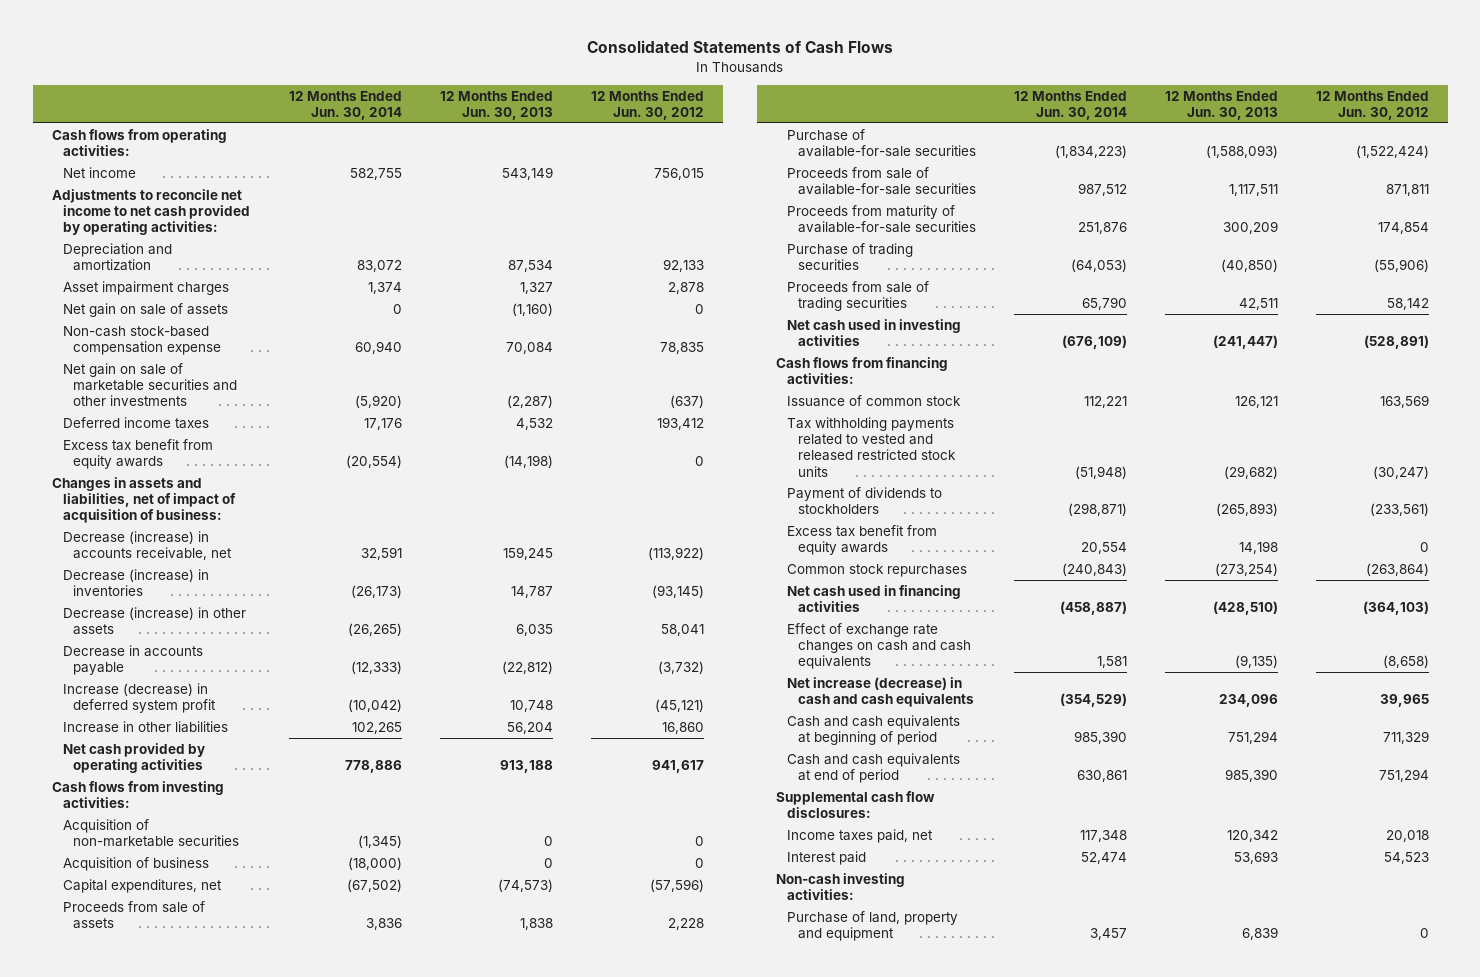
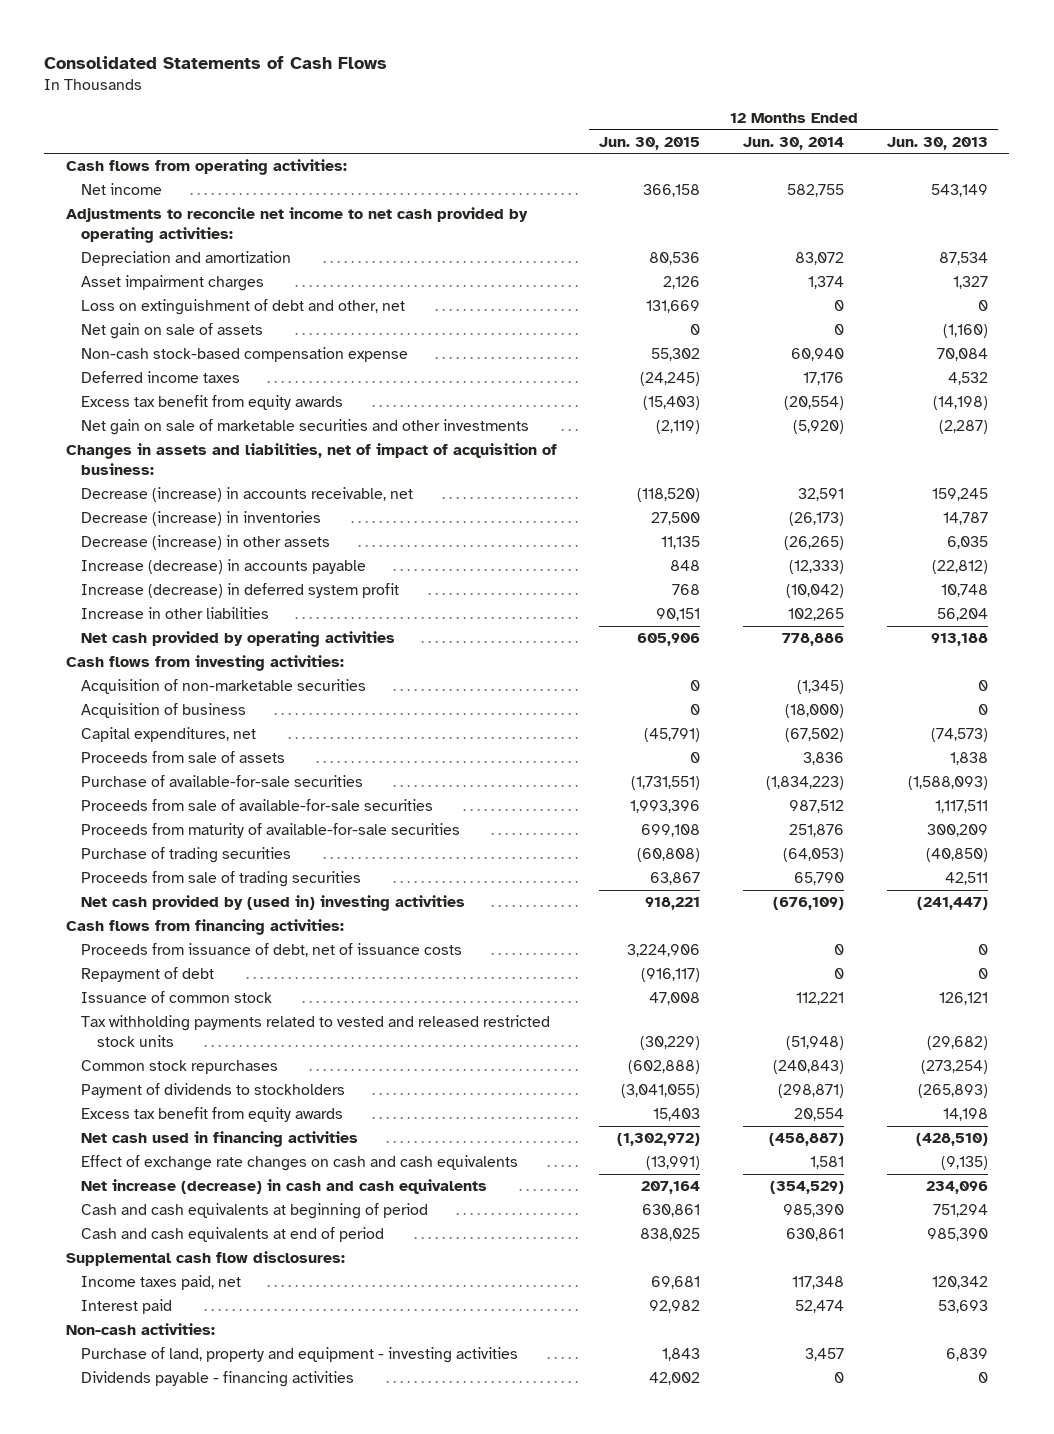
[591,90,705,120] 12 Months Ended Jun. 30, 2012 -> none
none -> [599,136,701,150] Jun. 30, 2015
none -> [81,299,406,316] Loss on extinguishment of debt and other, net
[62,362,238,407] Net gain on sale of marketable securities and other investments -> [81,419,530,436] Net gain on sale of marketable securities and other investments
[62,644,203,675] Decrease in accounts payable -> [81,559,367,575] Increase (decrease) in accounts payable
[786,318,961,346] Net cash used in investing activities -> [81,895,466,912] Net cash provided by (used in) investing activities
none -> [81,943,463,958] Proceeds from issuance of debt, net of issuance costs
none -> [81,967,215,983] Repayment of debt
[786,563,967,577] Common stock repurchases -> [81,1060,279,1075] Common stock repurchases
[775,872,905,900] Non-cash investing activities: -> [65,1323,215,1336] Non-cash activities:
[786,910,958,941] Purchase of land, property and equipment -> [81,1347,519,1364] Purchase of land, property and equipment - investing activities
none -> [81,1371,355,1388] Dividends payable - financing activities

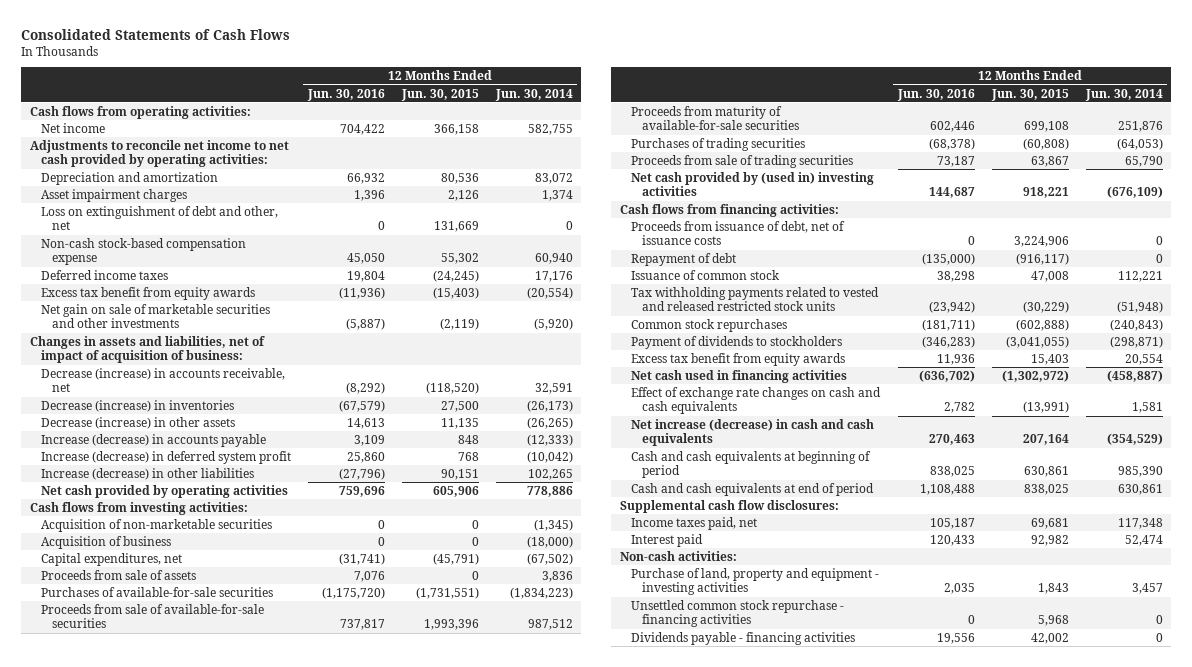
[886,136,988,150] Jun. 30, 2013 -> none
none -> [306,88,385,101] Jun. 30, 2016
[81,323,264,340] Net gain on sale of assets -> none
[81,607,270,620] Increase in other liabilities -> [40,467,254,480] Increase (decrease) in other liabilities
[81,775,364,788] Purchase of available-for-sale securities -> [40,586,273,597] Purchases of available-for-sale securities
[81,847,292,864] Purchase of trading securities -> [630,137,805,151] Purchases of trading securities
none -> [630,599,844,628] Unsettled common stock repurchase - financing activities

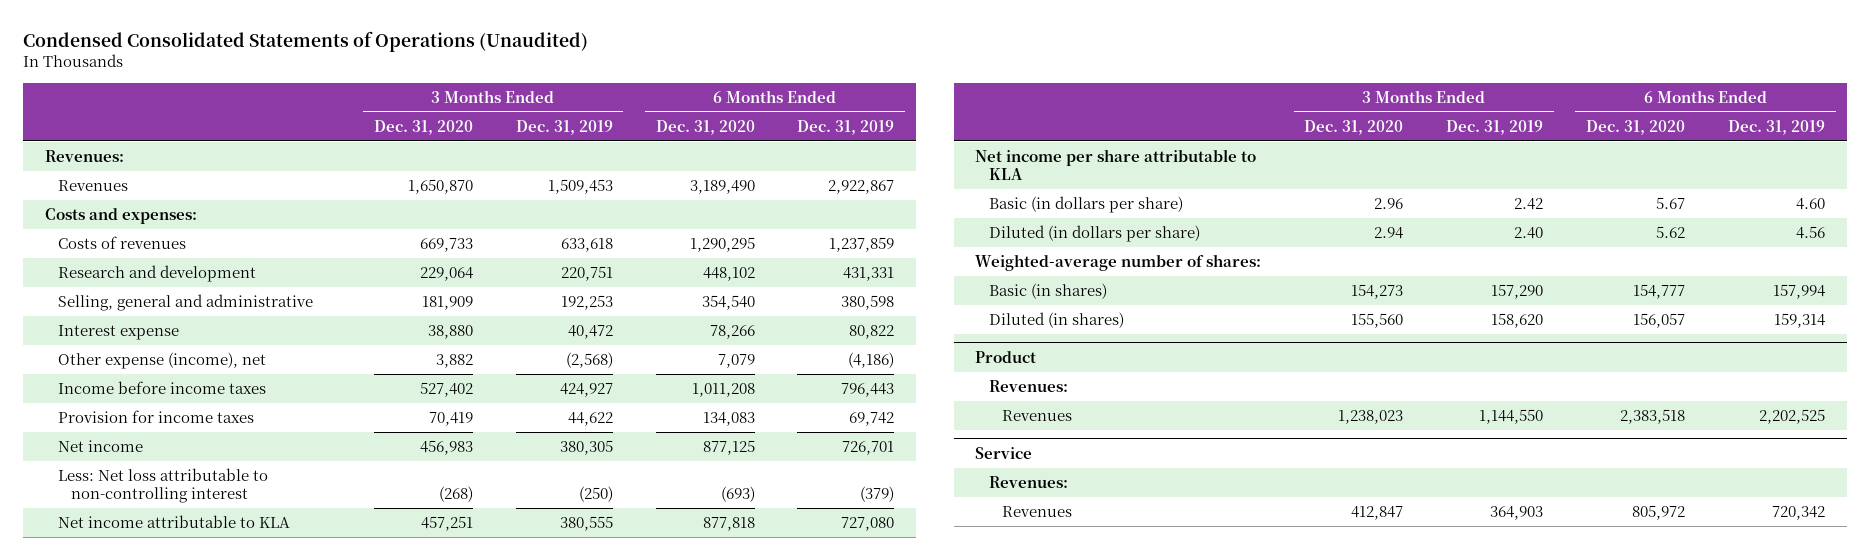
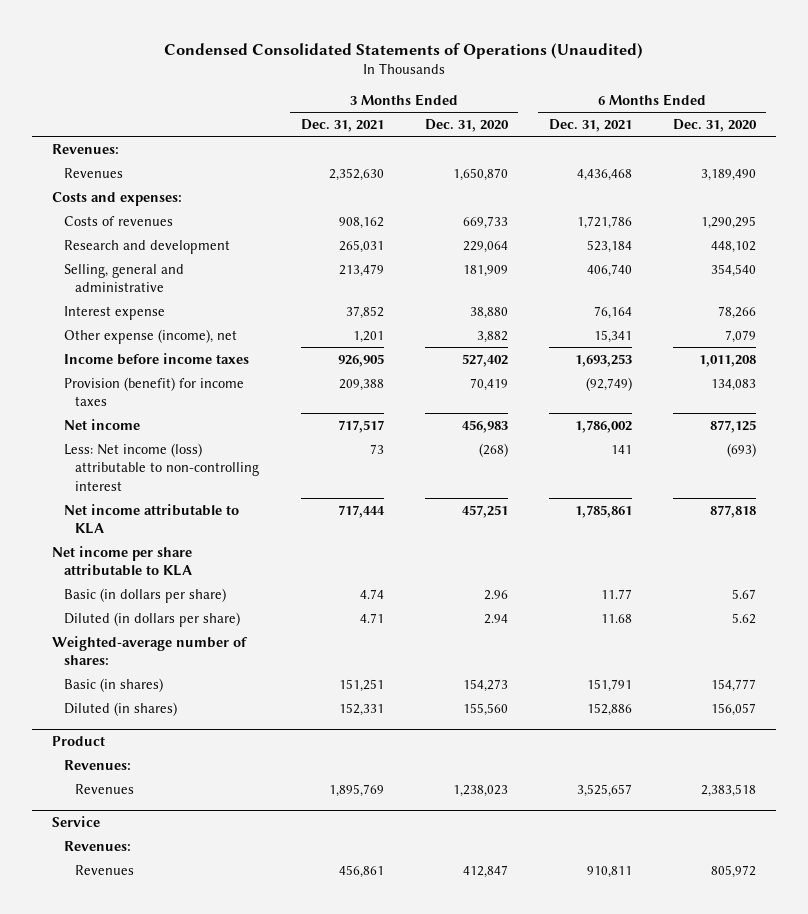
[515,119,613,135] Dec. 31, 2019 -> none
[797,119,895,135] Dec. 31, 2019 -> none
none -> [300,119,384,133] Dec. 31, 2021
none -> [548,119,632,133] Dec. 31, 2021
[57,410,254,424] Provision for income taxes -> [63,376,244,407] Provision (benefit) for income taxes
[57,468,268,503] Less: Net loss attributable to non-controlling interest -> [63,442,260,491] Less: Net income (loss) attributable to non-controlling interest

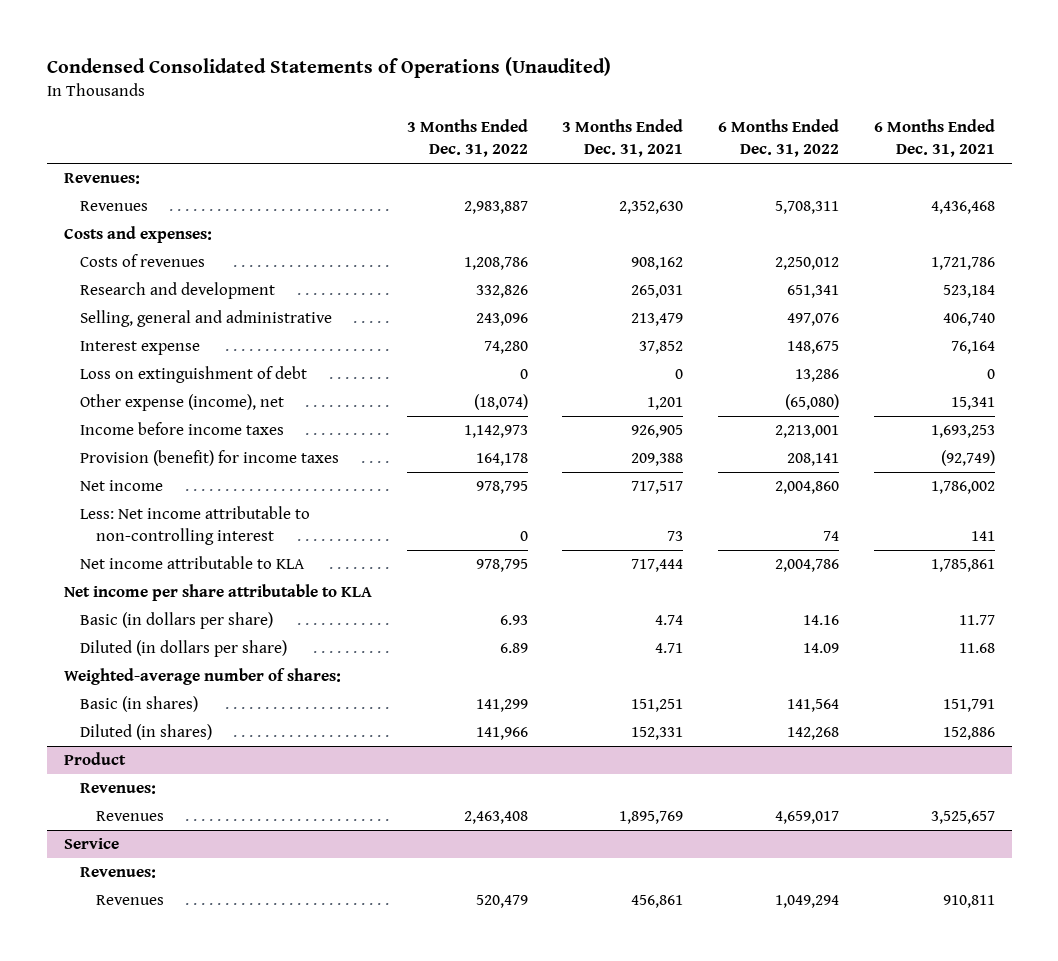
[424,119,509,133] Dec. 31, 2020 -> none
[672,119,757,133] Dec. 31, 2020 -> none
none -> [406,119,528,158] 3 Months Ended Dec. 31, 2022
none -> [717,119,839,158] 6 Months Ended Dec. 31, 2022
none -> [79,366,307,384] Loss on extinguishment of debt
[63,442,260,491] Less: Net income (loss) attributable to non-controlling interest -> [79,506,310,546] Less: Net income attributable to non-controlling interest

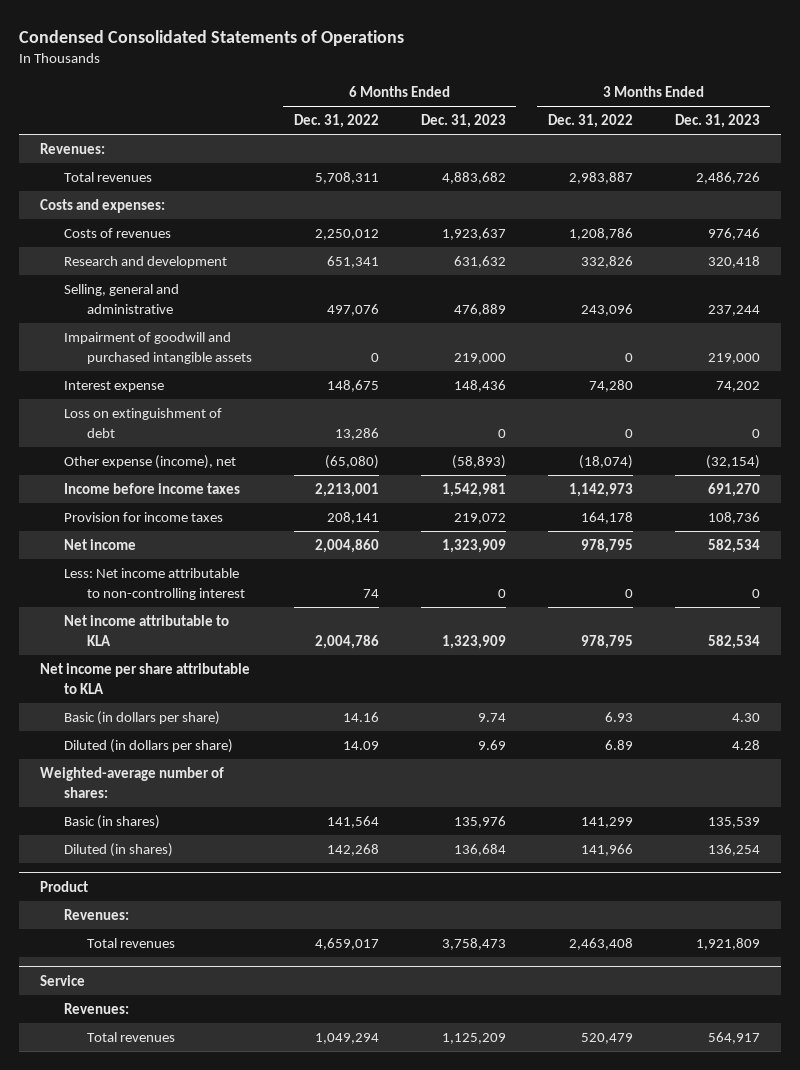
[46,56,611,78] Condensed Consolidated Statements of Operations (Unaudited) -> [19,29,405,46] Condensed Consolidated Statements of Operations
[562,119,684,158] 3 Months Ended Dec. 31, 2021 -> none
[873,119,995,158] 6 Months Ended Dec. 31, 2021 -> none
none -> [420,114,506,129] Dec. 31, 2023
none -> [674,114,760,129] Dec. 31, 2023
[79,201,148,212] Revenues -> [63,171,152,182] Total revenues
none -> [63,331,252,364] Impairment of goodwill and purchased intangible assets
[79,450,339,467] Provision (benefit) for income taxes -> [63,511,223,522] Provision for income taxes
[95,811,164,822] Revenues -> [86,937,175,948] Total revenues
[95,895,164,906] Revenues -> [86,1031,175,1042] Total revenues

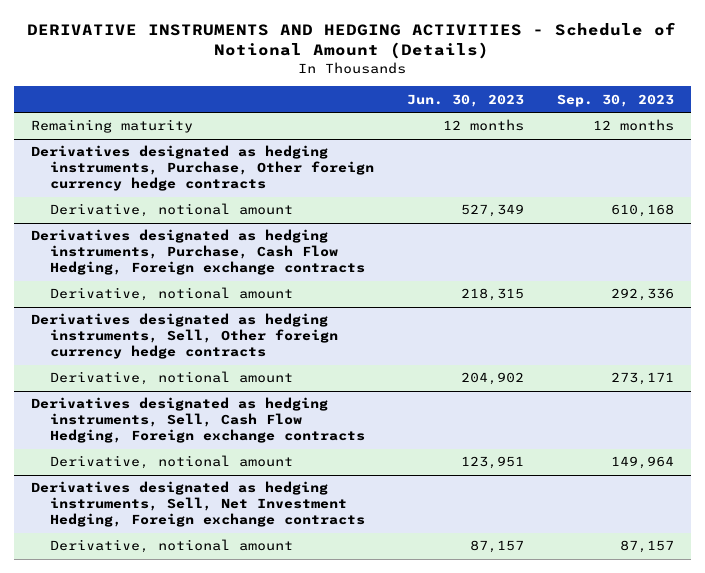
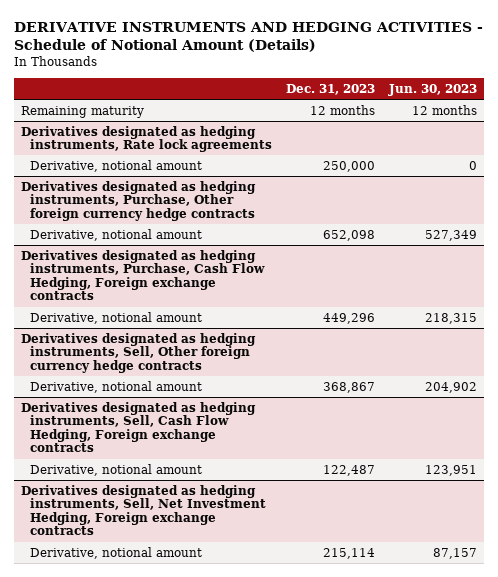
[556,93,674,107] Sep. 30, 2023 -> none
none -> [285,83,375,95] Dec. 31, 2023
none -> [21,125,272,153] Derivatives designated as hedging instruments, Rate lock agreements
none -> [29,159,202,172] Derivative, notional amount

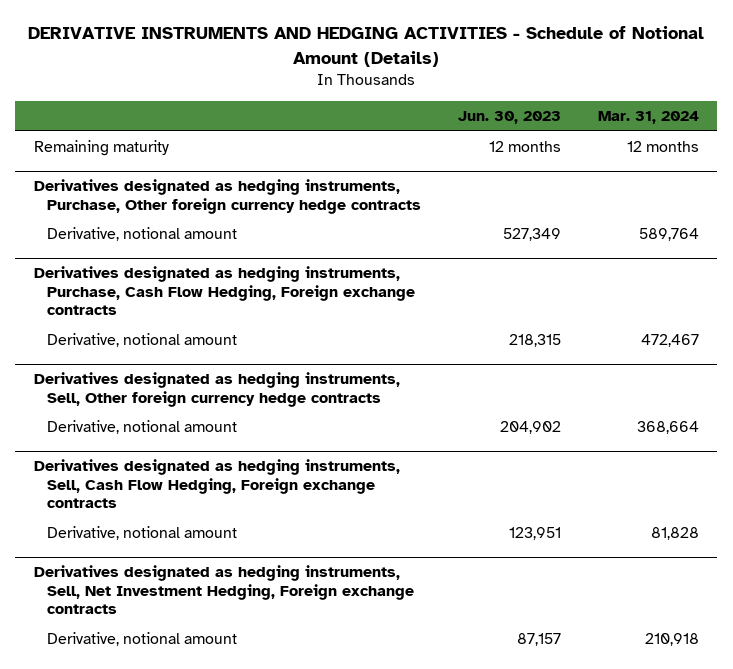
[285,83,375,95] Dec. 31, 2023 -> none
none -> [597,110,699,124] Mar. 31, 2024
[21,125,272,153] Derivatives designated as hedging instruments, Rate lock agreements -> none
[29,159,202,172] Derivative, notional amount -> none

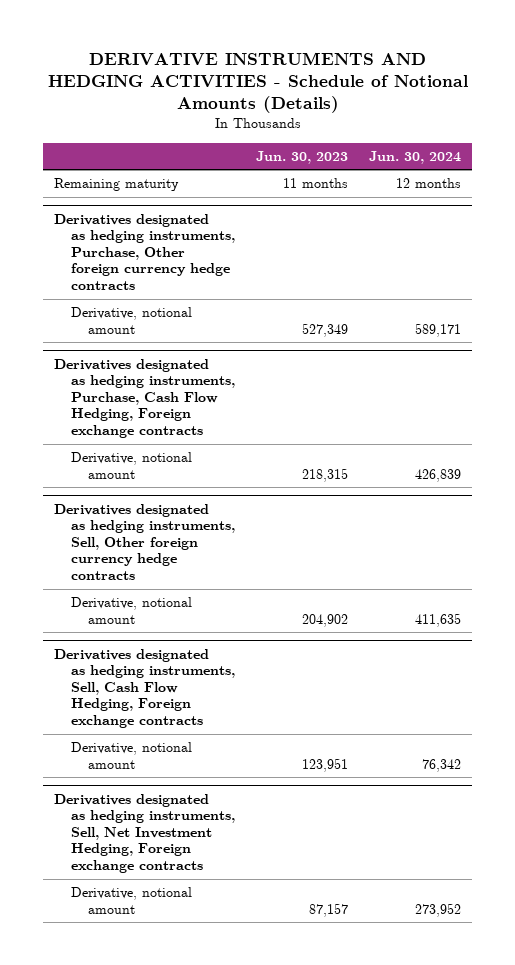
[28,26,705,67] DERIVATIVE INSTRUMENTS AND HEDGING ACTIVITIES - Schedule of Notional Amount (Details) -> [47,52,468,114] DERIVATIVE INSTRUMENTS AND HEDGING ACTIVITIES - Schedule of Notional Amounts (Details)
[597,110,699,124] Mar. 31, 2024 -> none
none -> [369,150,462,164] Jun. 30, 2024
[488,141,561,153] 12 months -> [283,178,349,189] 11 months

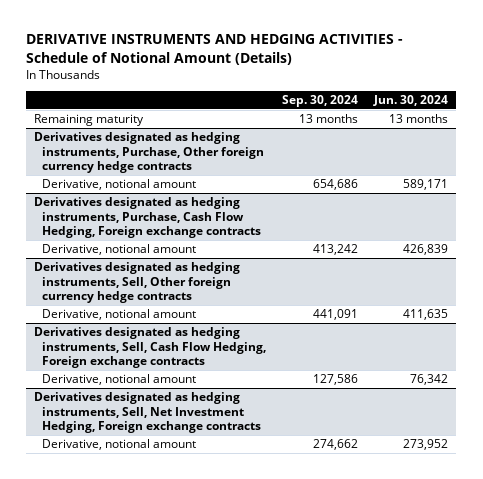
[47,52,468,114] DERIVATIVE INSTRUMENTS AND HEDGING ACTIVITIES - Schedule of Notional Amounts (Details) -> [26,34,404,65] DERIVATIVE INSTRUMENTS AND HEDGING ACTIVITIES - Schedule of Notional Amount (Details)
[256,150,349,164] Jun. 30, 2023 -> none
none -> [282,94,359,107] Sep. 30, 2024
[396,178,462,189] 12 months -> [389,114,449,124] 13 months

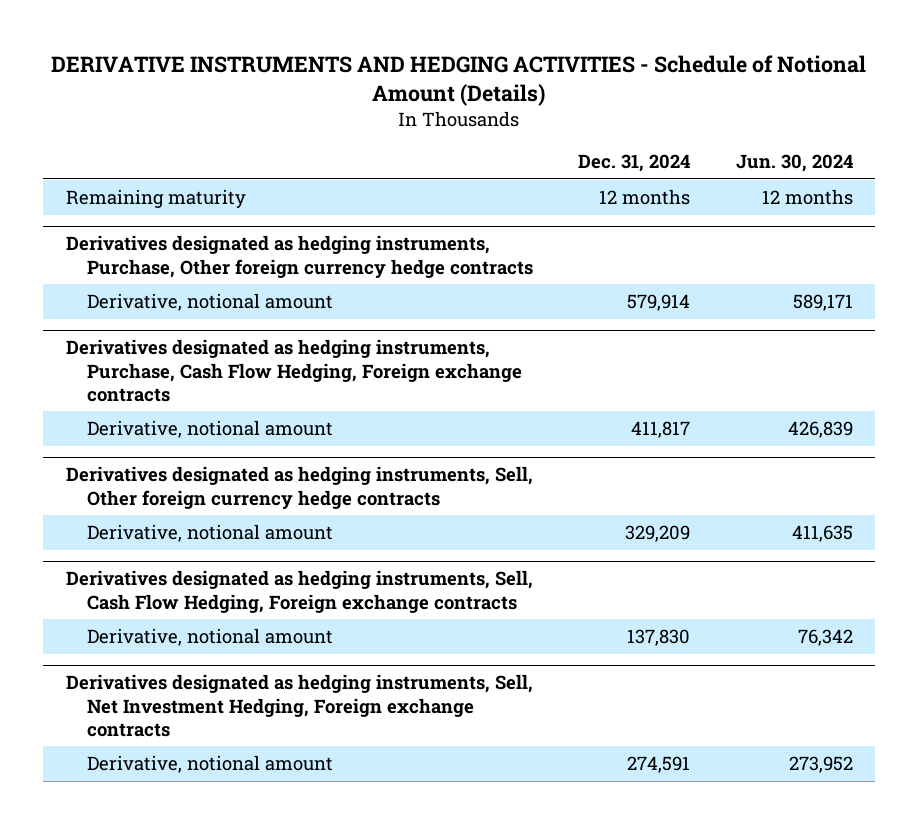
[282,94,359,107] Sep. 30, 2024 -> none
none -> [578,154,691,173] Dec. 31, 2024
[389,114,449,124] 13 months -> [761,188,853,205] 12 months

